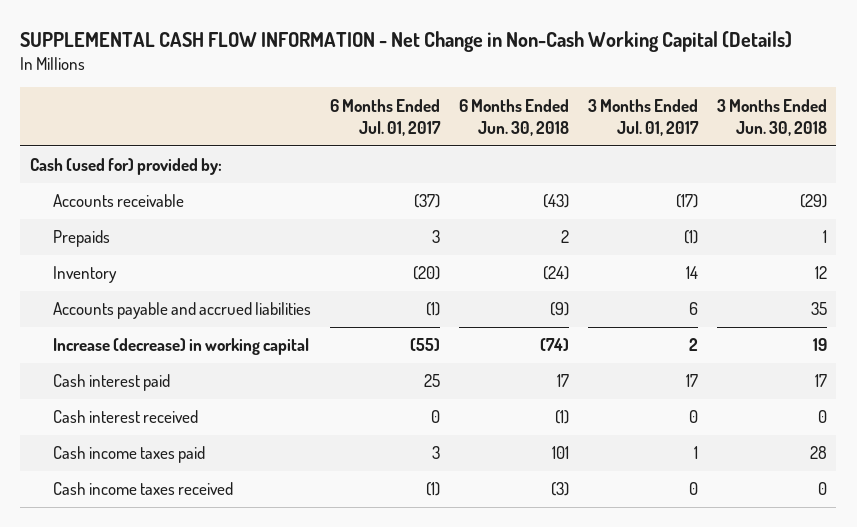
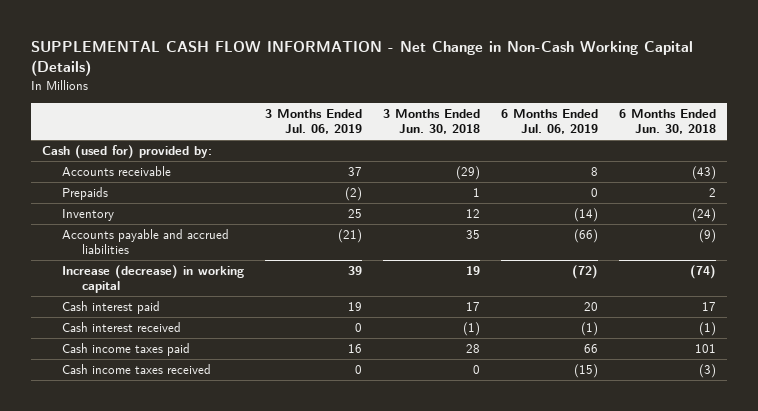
[330,98,442,137] 6 Months Ended Jul. 01, 2017 -> none
[587,98,699,137] 3 Months Ended Jul. 01, 2017 -> none
none -> [265,108,363,135] 3 Months Ended Jul. 06, 2019
none -> [501,108,599,135] 6 Months Ended Jul. 06, 2019
[817,410,827,424] 0 -> [463,322,481,337] (1)

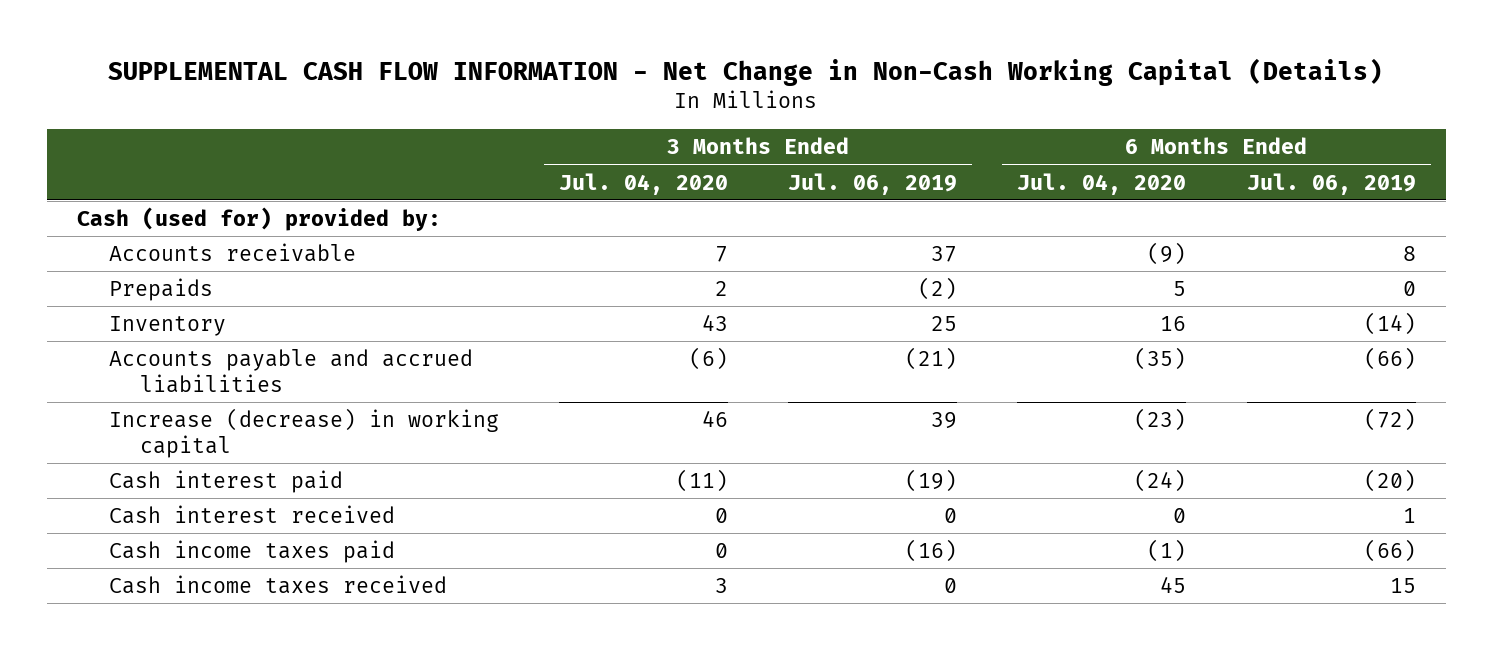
[383,108,481,135] 3 Months Ended Jun. 30, 2018 -> none
[619,108,717,135] 6 Months Ended Jun. 30, 2018 -> none
none -> [558,172,728,195] Jul. 04, 2020
none -> [1017,172,1187,195] Jul. 04, 2020
[348,302,363,312] 19 -> [905,469,958,493] (19)
[584,302,599,312] 20 -> [1363,469,1416,493] (20)
[581,322,599,337] (1) -> [1402,508,1416,524] 1
[348,344,363,354] 16 -> [905,539,958,563] (16)
[584,344,599,354] 66 -> [1363,539,1416,563] (66)
[574,364,599,379] (15) -> [1389,578,1416,594] 15

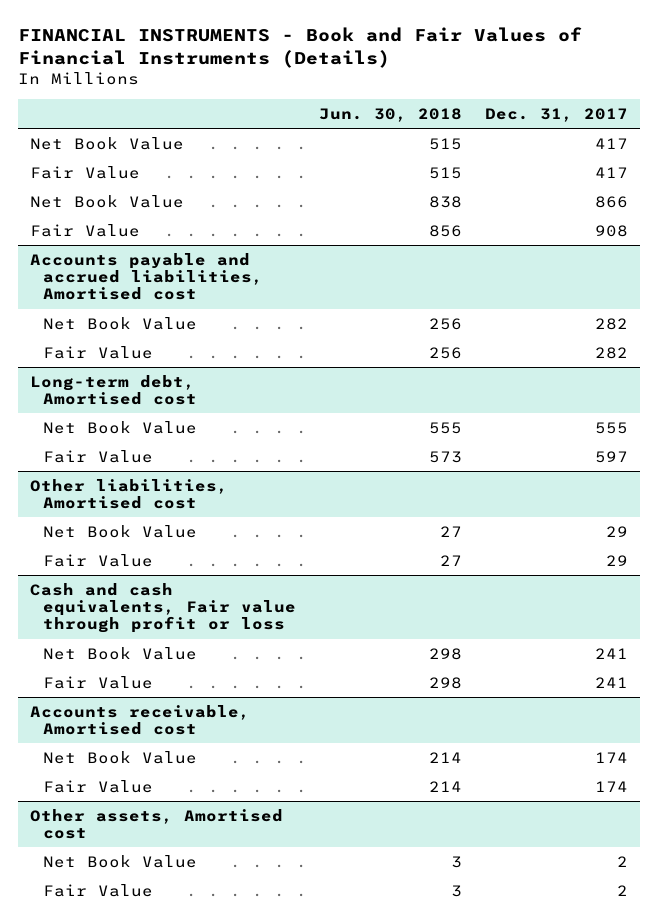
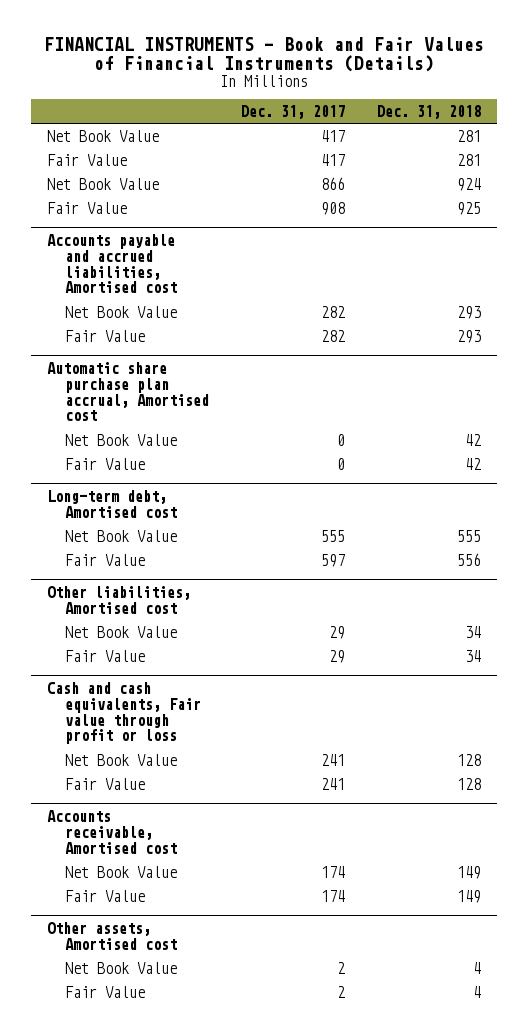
[318,107,462,122] Jun. 30, 2018 -> none
none -> [376,104,481,119] Dec. 31, 2018
none -> [47,361,210,422] Automatic share purchase plan accrual, Amortised cost
none -> [65,433,178,446] Net Book Value
none -> [65,457,146,470] Fair Value

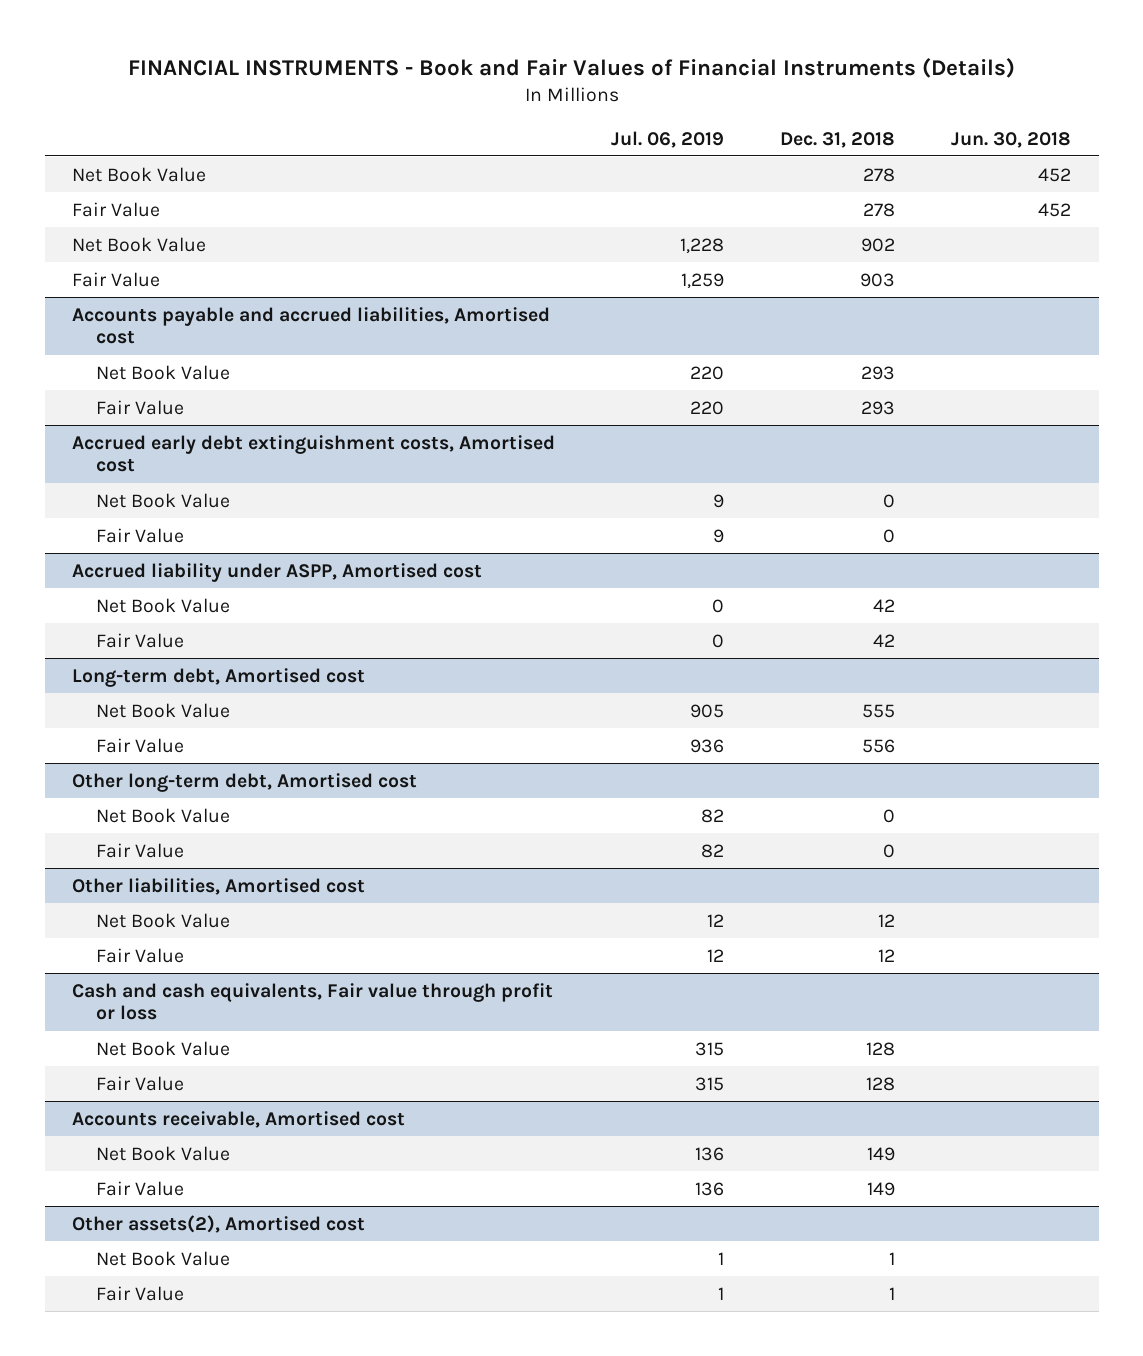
[241,104,346,119] Dec. 31, 2017 -> none
none -> [611,130,725,148] Jul. 06, 2019
none -> [950,131,1071,148] Jun. 30, 2018
[456,129,481,142] 281 -> [863,167,896,182] 278
[456,153,481,166] 281 -> [863,202,896,217] 278
[456,177,481,191] 924 -> [861,237,896,252] 902
[456,201,481,215] 925 -> [860,272,896,287] 903
[47,361,210,422] Automatic share purchase plan accrual, Amortised cost -> none
none -> [72,434,556,473] Accrued early debt extinguishment costs, Amortised cost
none -> [96,492,231,508] Net Book Value
none -> [96,527,185,543] Fair Value
none -> [72,562,483,582] Accrued liability under ASPP, Amortised cost
none -> [72,772,418,792] Other long-term debt, Amortised cost
none -> [96,807,231,823] Net Book Value
none -> [96,842,185,858] Fair Value
[464,625,481,638] 34 -> [878,913,896,927] 12
[464,649,481,662] 34 -> [878,948,896,962] 12
[47,921,178,950] Other assets, Amortised cost -> [72,1214,366,1233] Other assets(2), Amortised cost
[472,961,481,974] 4 -> [889,1251,896,1265] 1
[472,985,481,998] 4 -> [889,1286,896,1300] 1

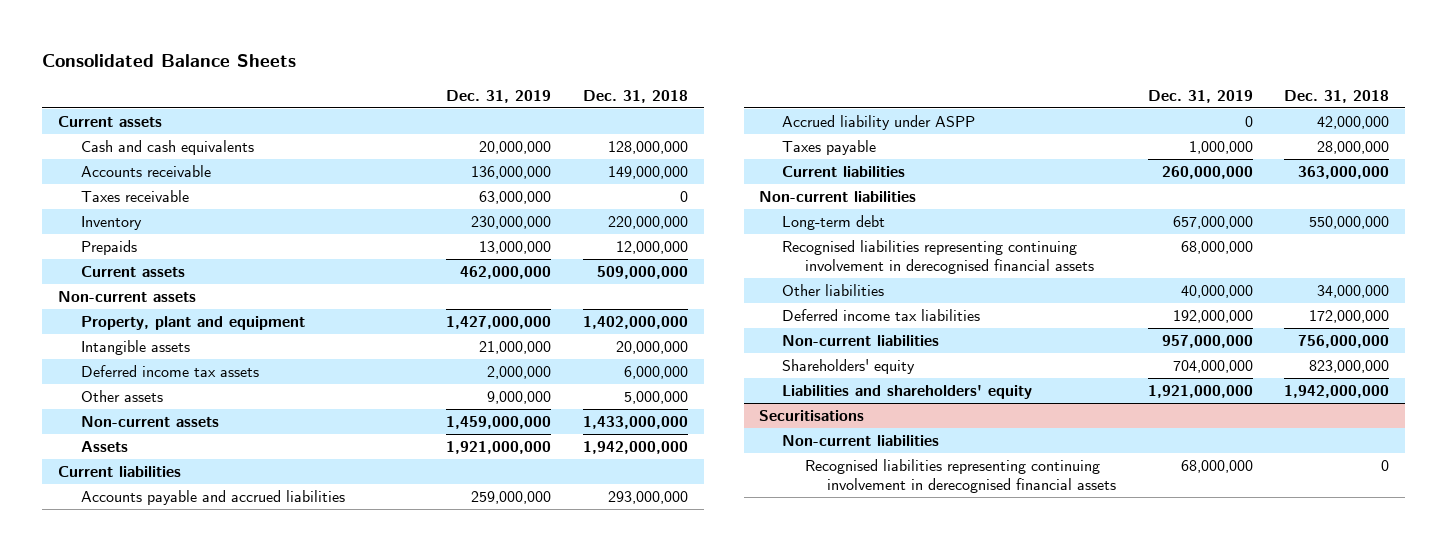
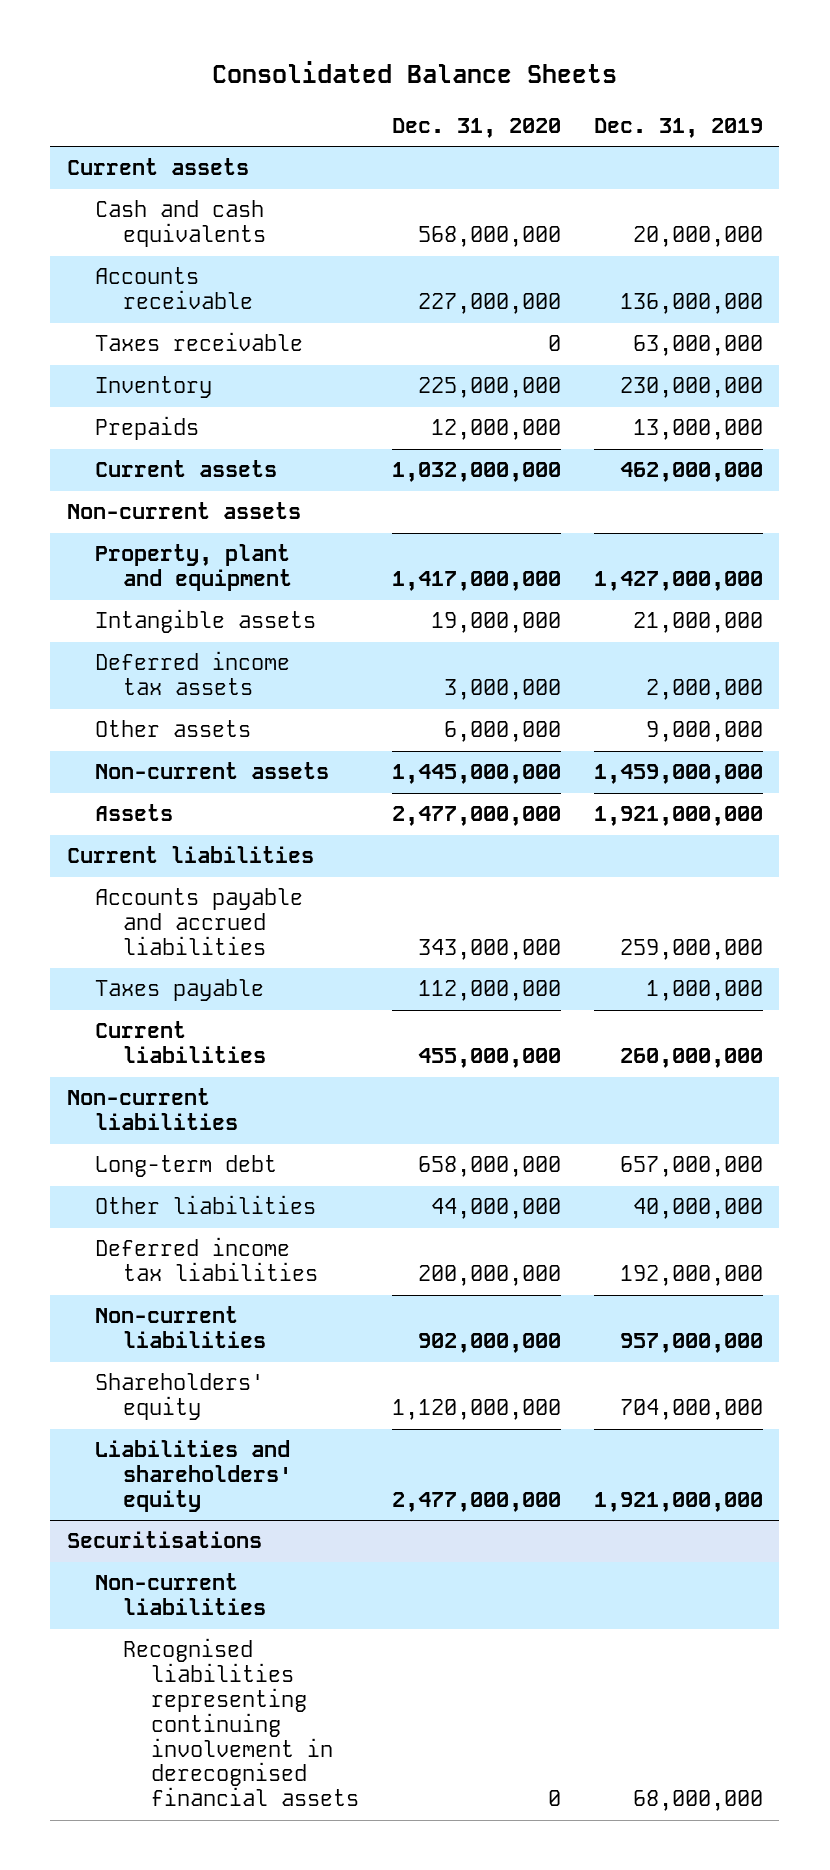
[582,89,688,103] Dec. 31, 2018 -> none
none -> [391,117,561,138] Dec. 31, 2020
[781,115,975,131] Accrued liability under ASPP -> none
[781,240,1094,274] Recognised liabilities representing continuing involvement in derecognised financial assets -> none

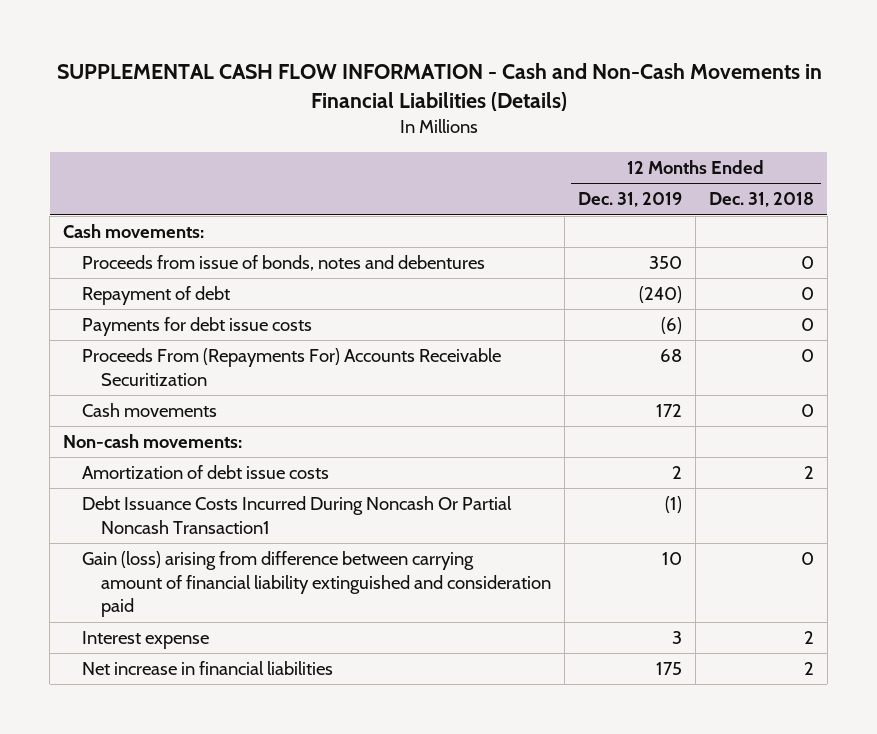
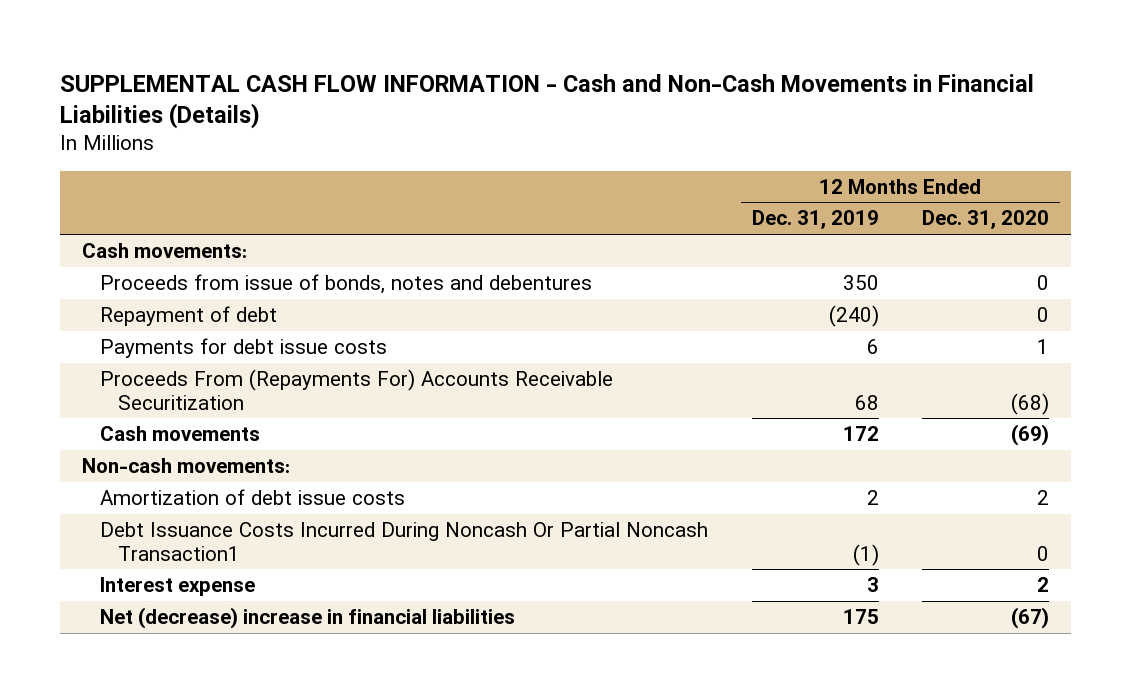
[708,192,814,208] Dec. 31, 2018 -> none
none -> [922,210,1050,230] Dec. 31, 2020
[660,317,682,335] (6) -> [866,339,879,355] 6
[82,551,552,618] Gain (loss) arising from difference between carrying amount of financial liability extinguished and consideration paid -> none
[82,661,334,676] Net increase in financial liabilities -> [100,607,516,630] Net (decrease) increase in financial liabilities

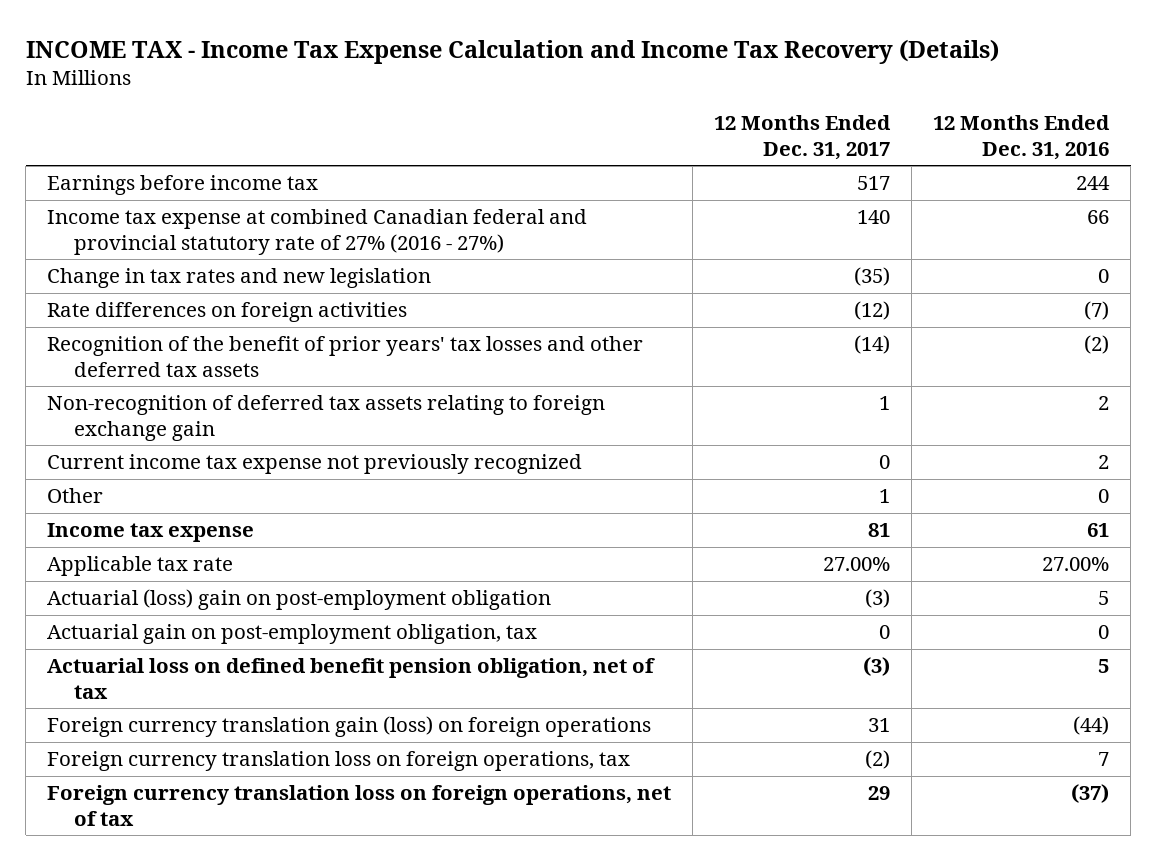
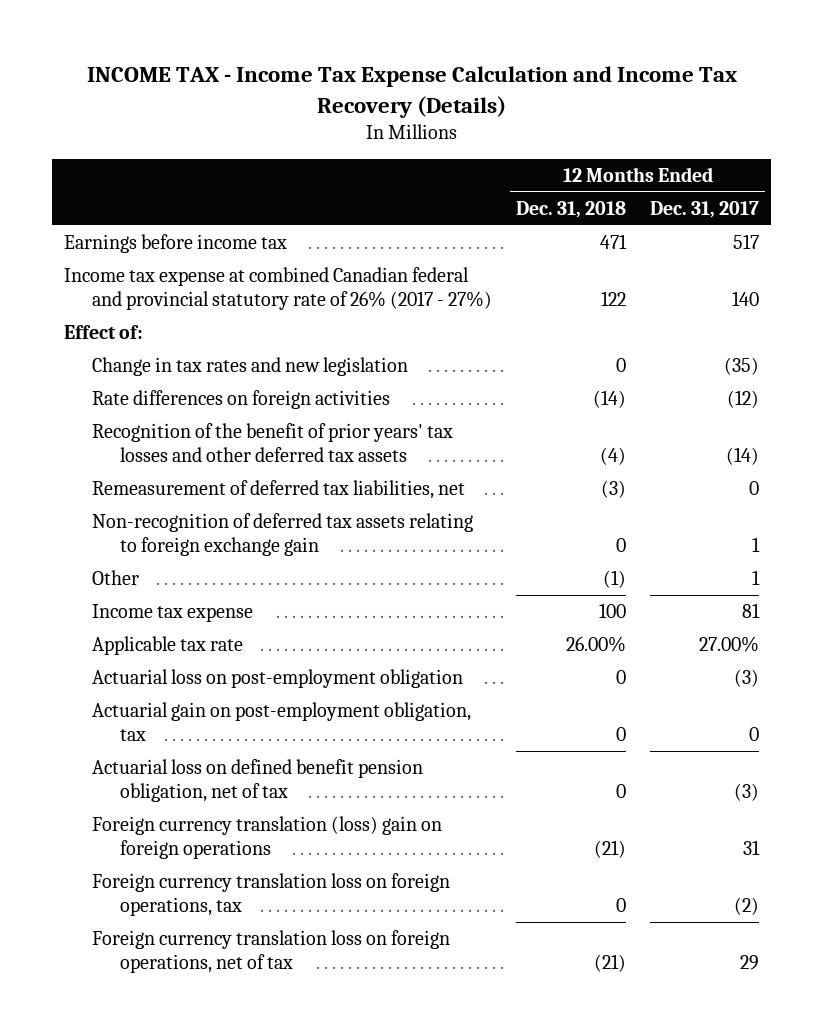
[933,115,1111,160] 12 Months Ended Dec. 31, 2016 -> none
none -> [516,200,627,218] Dec. 31, 2018
[47,209,588,255] Income tax expense at combined Canadian federal and provincial statutory rate of 27% (2016 - 27%) -> [63,267,492,311] Income tax expense at combined Canadian federal and provincial statutory rate of 26% (2017 - 27%)
none -> [63,325,143,340] Effect of:
none -> [91,480,465,500] Remeasurement of deferred tax liabilities, net
[47,454,583,475] Current income tax expense not previously recognized -> none
[47,589,552,611] Actuarial (loss) gain on post-employment obligation -> [91,669,463,689] Actuarial loss on post-employment obligation
[47,716,652,738] Foreign currency translation gain (loss) on foreign operations -> [91,816,442,860] Foreign currency translation (loss) gain on foreign operations

